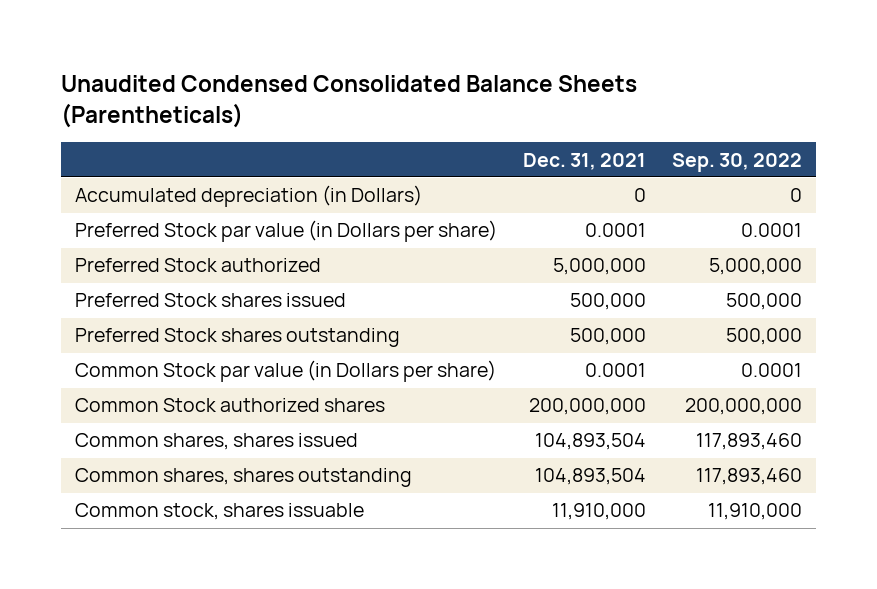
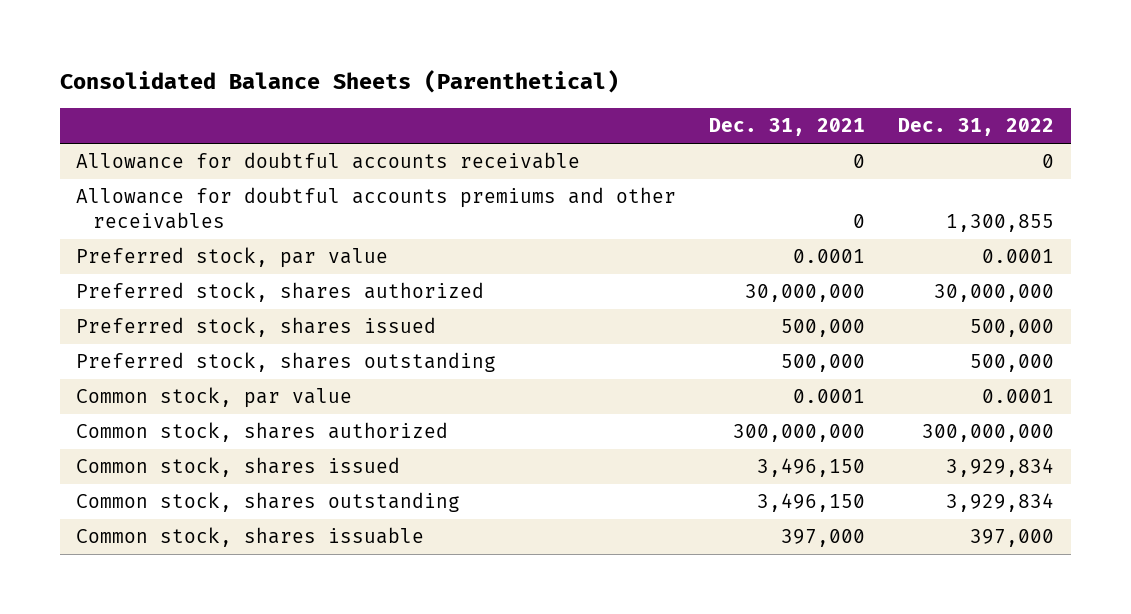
[61,74,638,128] Unaudited Condensed Consolidated Balance Sheets (Parentheticals) -> [59,70,619,94] Consolidated Balance Sheets (Parenthetical)
[672,152,803,172] Sep. 30, 2022 -> none
none -> [898,118,1055,137] Dec. 31, 2022
none -> [76,152,581,170] Allowance for doubtful accounts receivable
[74,185,422,208] Accumulated depreciation (in Dollars) -> [76,187,677,229] Allowance for doubtful accounts premiums and other receivables
[74,220,497,243] Preferred Stock par value (in Dollars per share) -> [76,247,389,269] Preferred stock, par value
[74,258,321,273] Preferred Stock authorized -> [76,282,485,303] Preferred stock, shares authorized
[553,258,647,276] 5,000,000 -> [745,284,866,303] 30,000,000
[74,293,346,308] Preferred Stock shares issued -> [76,317,437,338] Preferred stock, shares issued
[74,328,400,348] Preferred Stock shares outstanding -> [76,352,497,373] Preferred stock, shares outstanding
[74,360,496,383] Common Stock par value (in Dollars per share) -> [76,387,353,409] Common stock, par value
[74,398,385,413] Common Stock authorized shares -> [76,422,449,443] Common stock, shares authorized
[529,398,647,416] 200,000,000 -> [733,424,866,443] 300,000,000
[74,433,358,451] Common shares, shares issued -> [76,457,401,478] Common stock, shares issued
[535,433,647,451] 104,893,504 -> [757,458,866,478] 3,496,150
[74,468,412,488] Common shares, shares outstanding -> [76,492,461,513] Common stock, shares outstanding
[535,468,647,486] 104,893,504 -> [757,493,866,513] 3,496,150
[552,503,647,521] 11,910,000 -> [781,529,866,548] 397,000

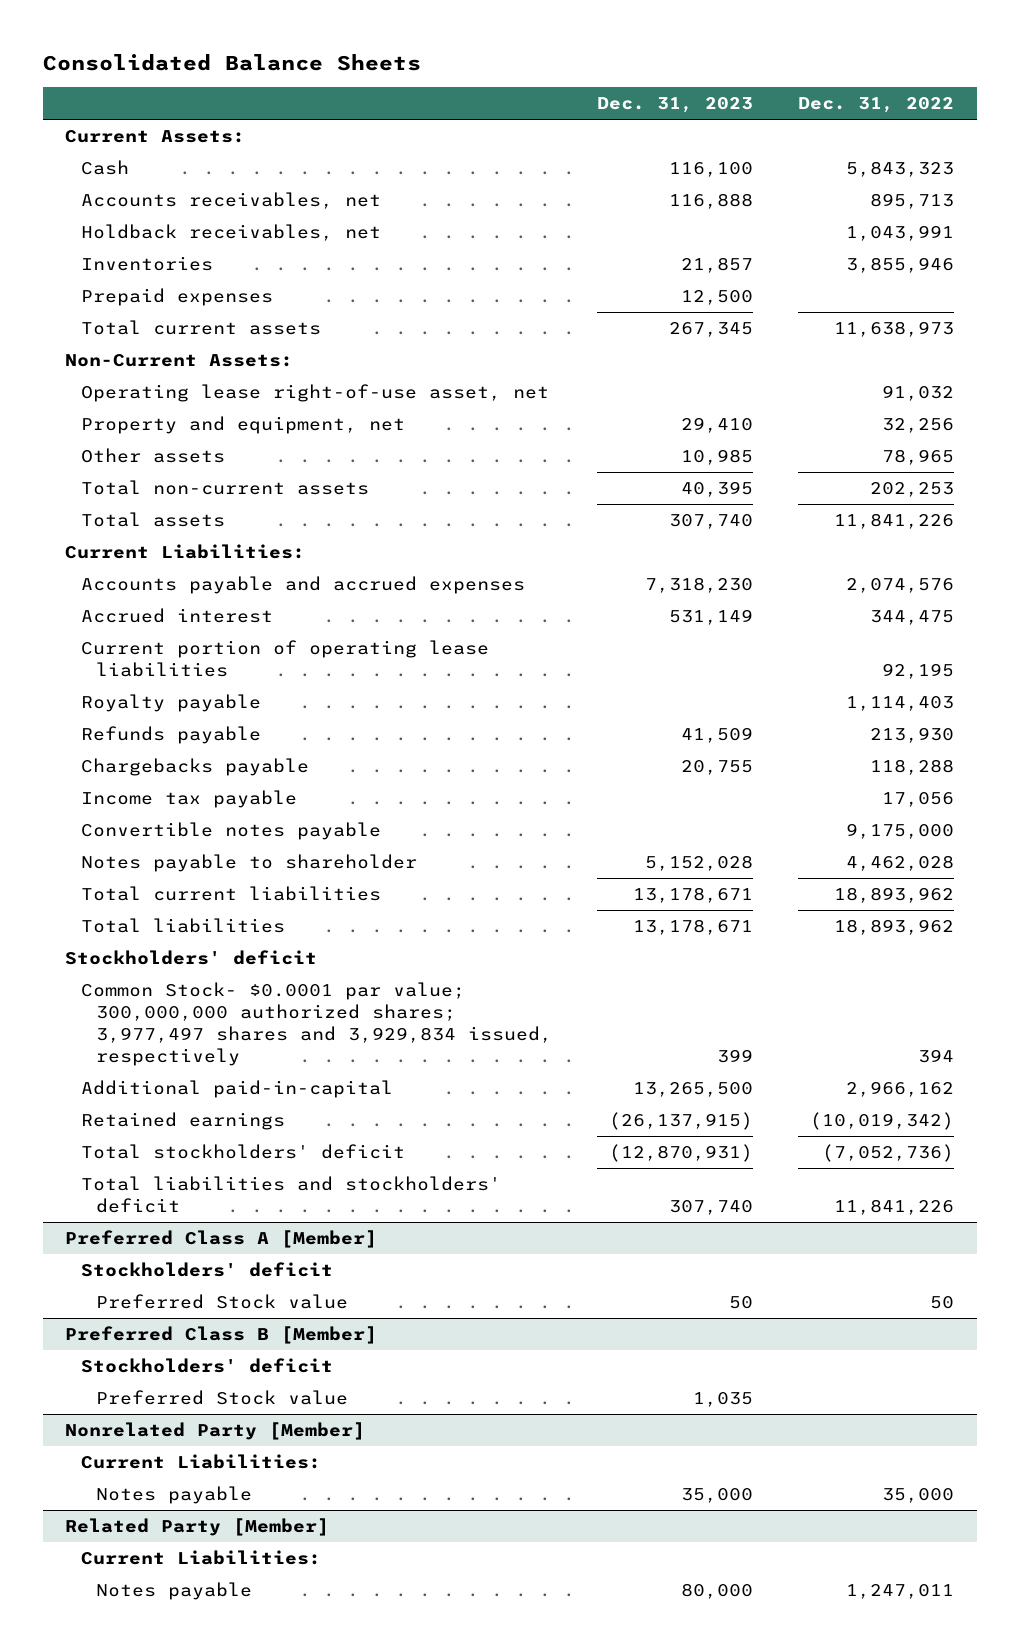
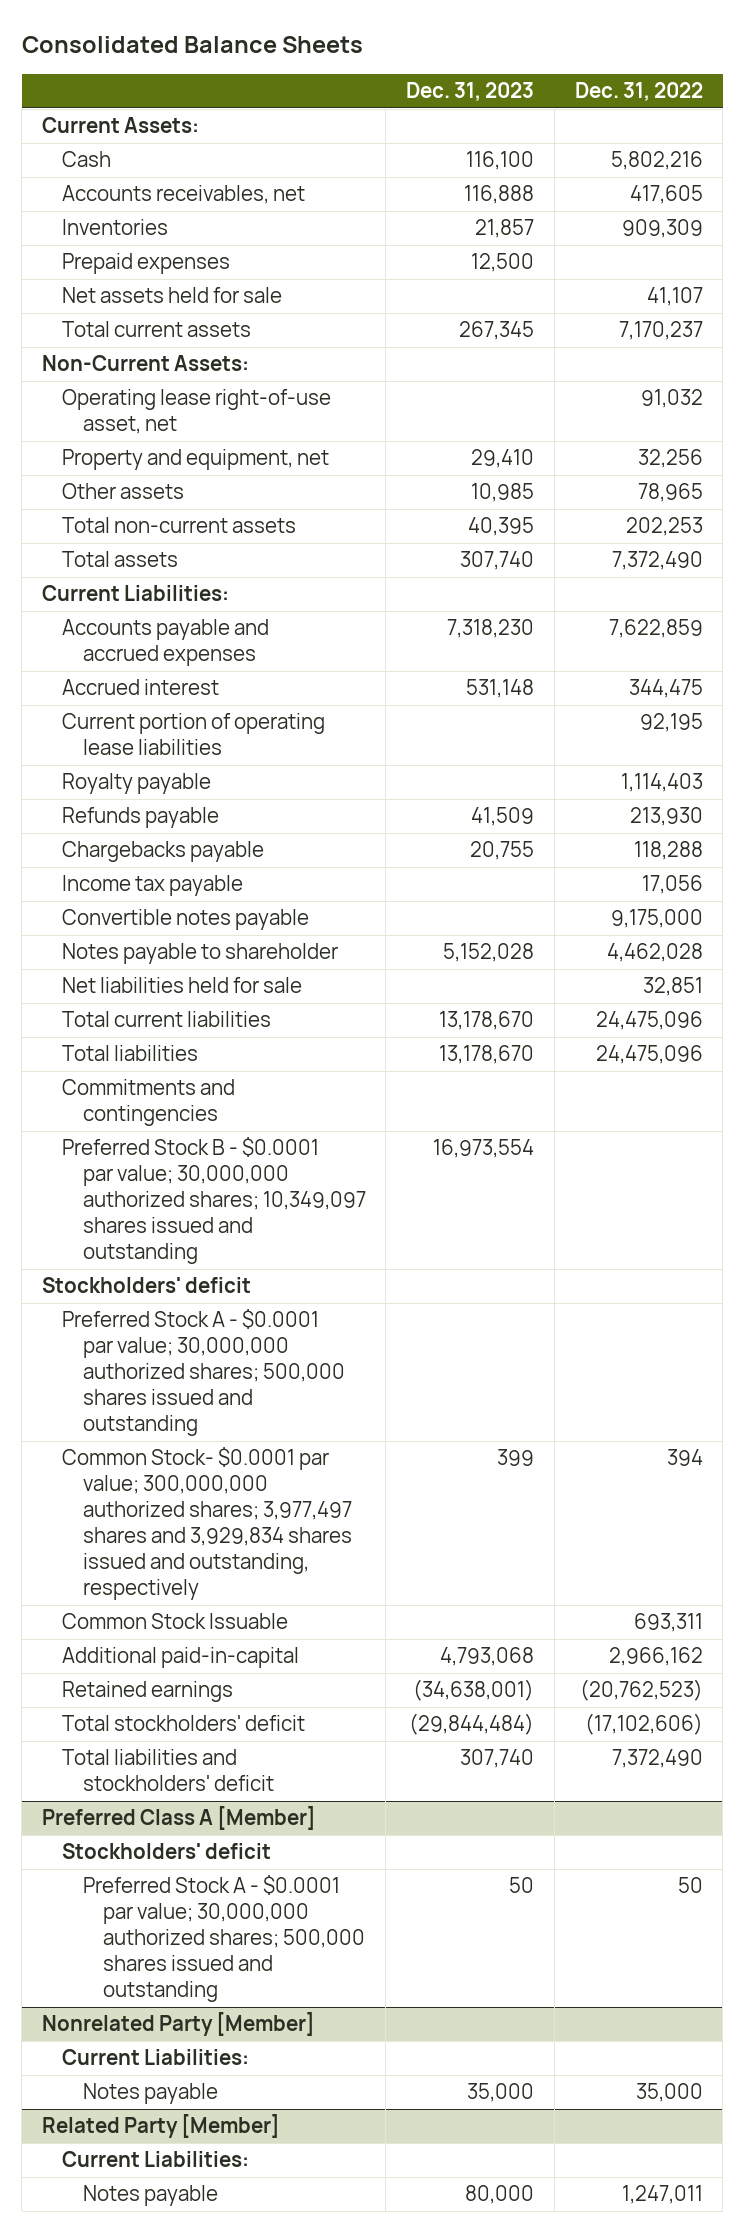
[80,224,381,242] Holdback receivables, net -> none
[846,161,955,178] 5,843,323 -> [610,151,703,171] 5,802,216
[870,193,955,210] 895,713 -> [629,185,703,205] 417,605
[846,257,955,274] 3,855,946 -> [621,219,703,239] 909,309
none -> [62,287,283,304] Net assets held for sale
[834,321,955,338] 11,638,973 -> [618,321,703,341] 7,170,237
[834,513,955,530] 11,841,226 -> [611,551,703,571] 7,372,490
[846,578,955,594] 2,074,576 -> [608,619,703,639] 7,622,859
[669,609,754,626] 531,149 -> [466,679,535,699] 531,148
none -> [62,977,303,994] Net liabilities held for sale
[633,887,754,904] 13,178,671 -> [439,1011,535,1031] 13,178,670
[834,887,955,904] 18,893,962 -> [595,1011,703,1031] 24,475,096
[633,919,754,936] 13,178,671 -> [439,1045,535,1065] 13,178,670
[834,919,955,936] 18,893,962 -> [595,1045,703,1065] 24,475,096
none -> [62,1079,236,1127] Commitments and contingencies
none -> [62,1137,366,1265] Preferred Stock B - $0.0001 par value; 30,000,000 authorized shares; 10,349,097 shares issued and outstanding
none -> [62,1309,345,1437] Preferred Stock A - $0.0001 par value; 30,000,000 authorized shares; 500,000 shares issued and outstanding
[80,982,553,1067] Common Stock- $0.0001 par value; 300,000,000 authorized shares; 3,977,497 shares and 3,929,834 issued, respectively -> [62,1447,352,1601] Common Stock- $0.0001 par value; 300,000,000 authorized shares; 3,977,497 shares and 3,929,834 shares issued and outstanding, respectively
none -> [62,1613,289,1630] Common Stock Issuable
[633,1082,754,1098] 13,265,500 -> [440,1647,535,1667] 4,793,068
[609,1112,754,1131] (26,137,915) -> [413,1679,535,1702] (34,638,001)
[810,1112,955,1131] (10,019,342) -> [579,1679,703,1702] (20,762,523)
[609,1144,754,1163] (12,870,931) -> [409,1713,535,1736] (29,844,484)
[822,1144,955,1163] (7,052,736) -> [584,1713,703,1736] (17,102,606)
[834,1199,955,1216] 11,841,226 -> [611,1749,703,1769] 7,372,490
[65,1326,378,1345] Preferred Class B [Member] -> none
[80,1358,333,1374] Stockholders' deficit -> none
[96,1390,349,1406] Preferred Stock value -> none
[96,1294,349,1310] Preferred Stock value -> [82,1875,365,2003] Preferred Stock A - $0.0001 par value; 30,000,000 authorized shares; 500,000 shares issued and outstanding

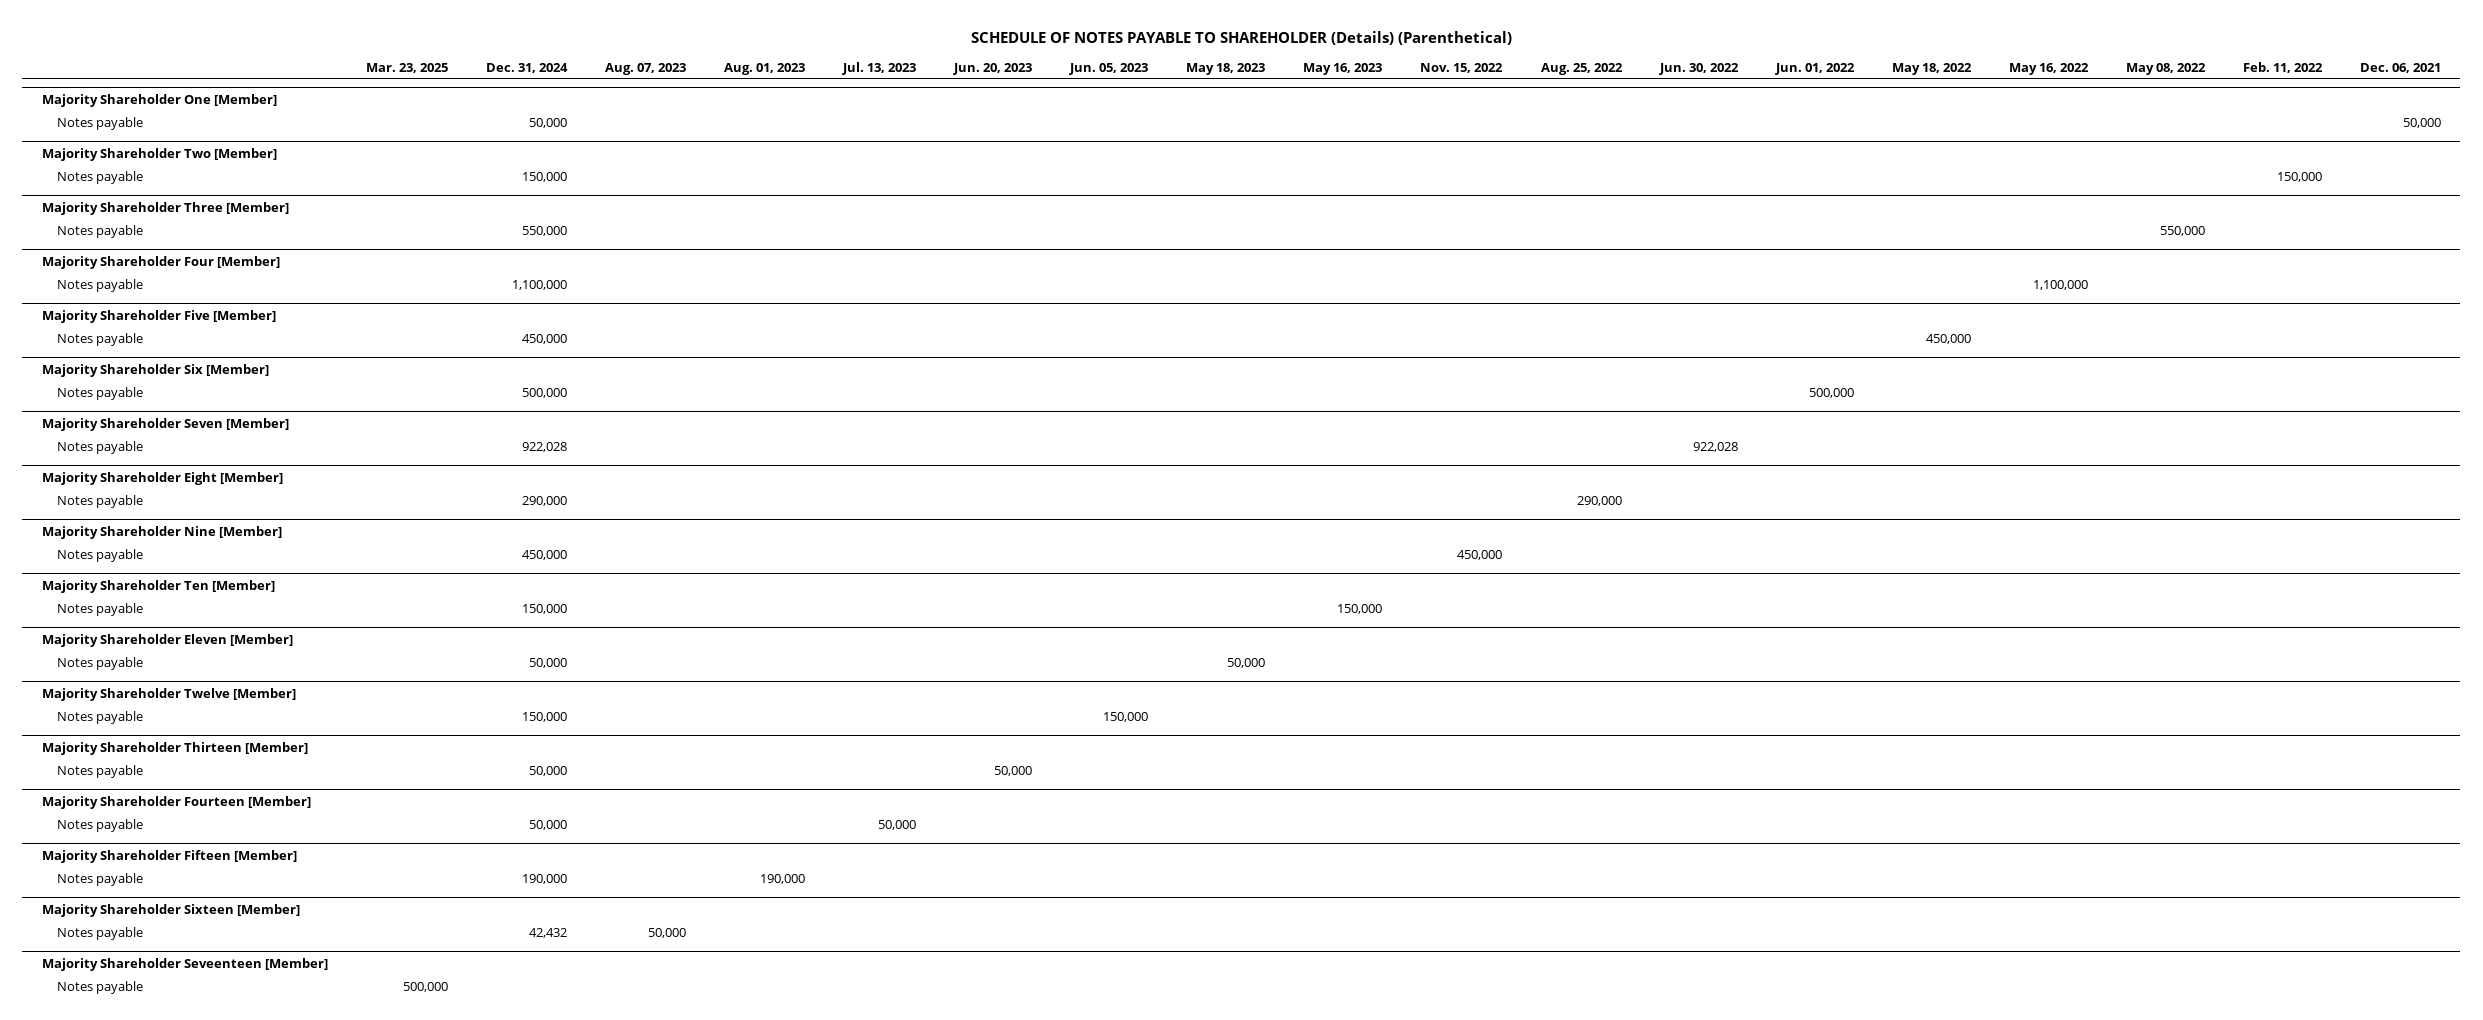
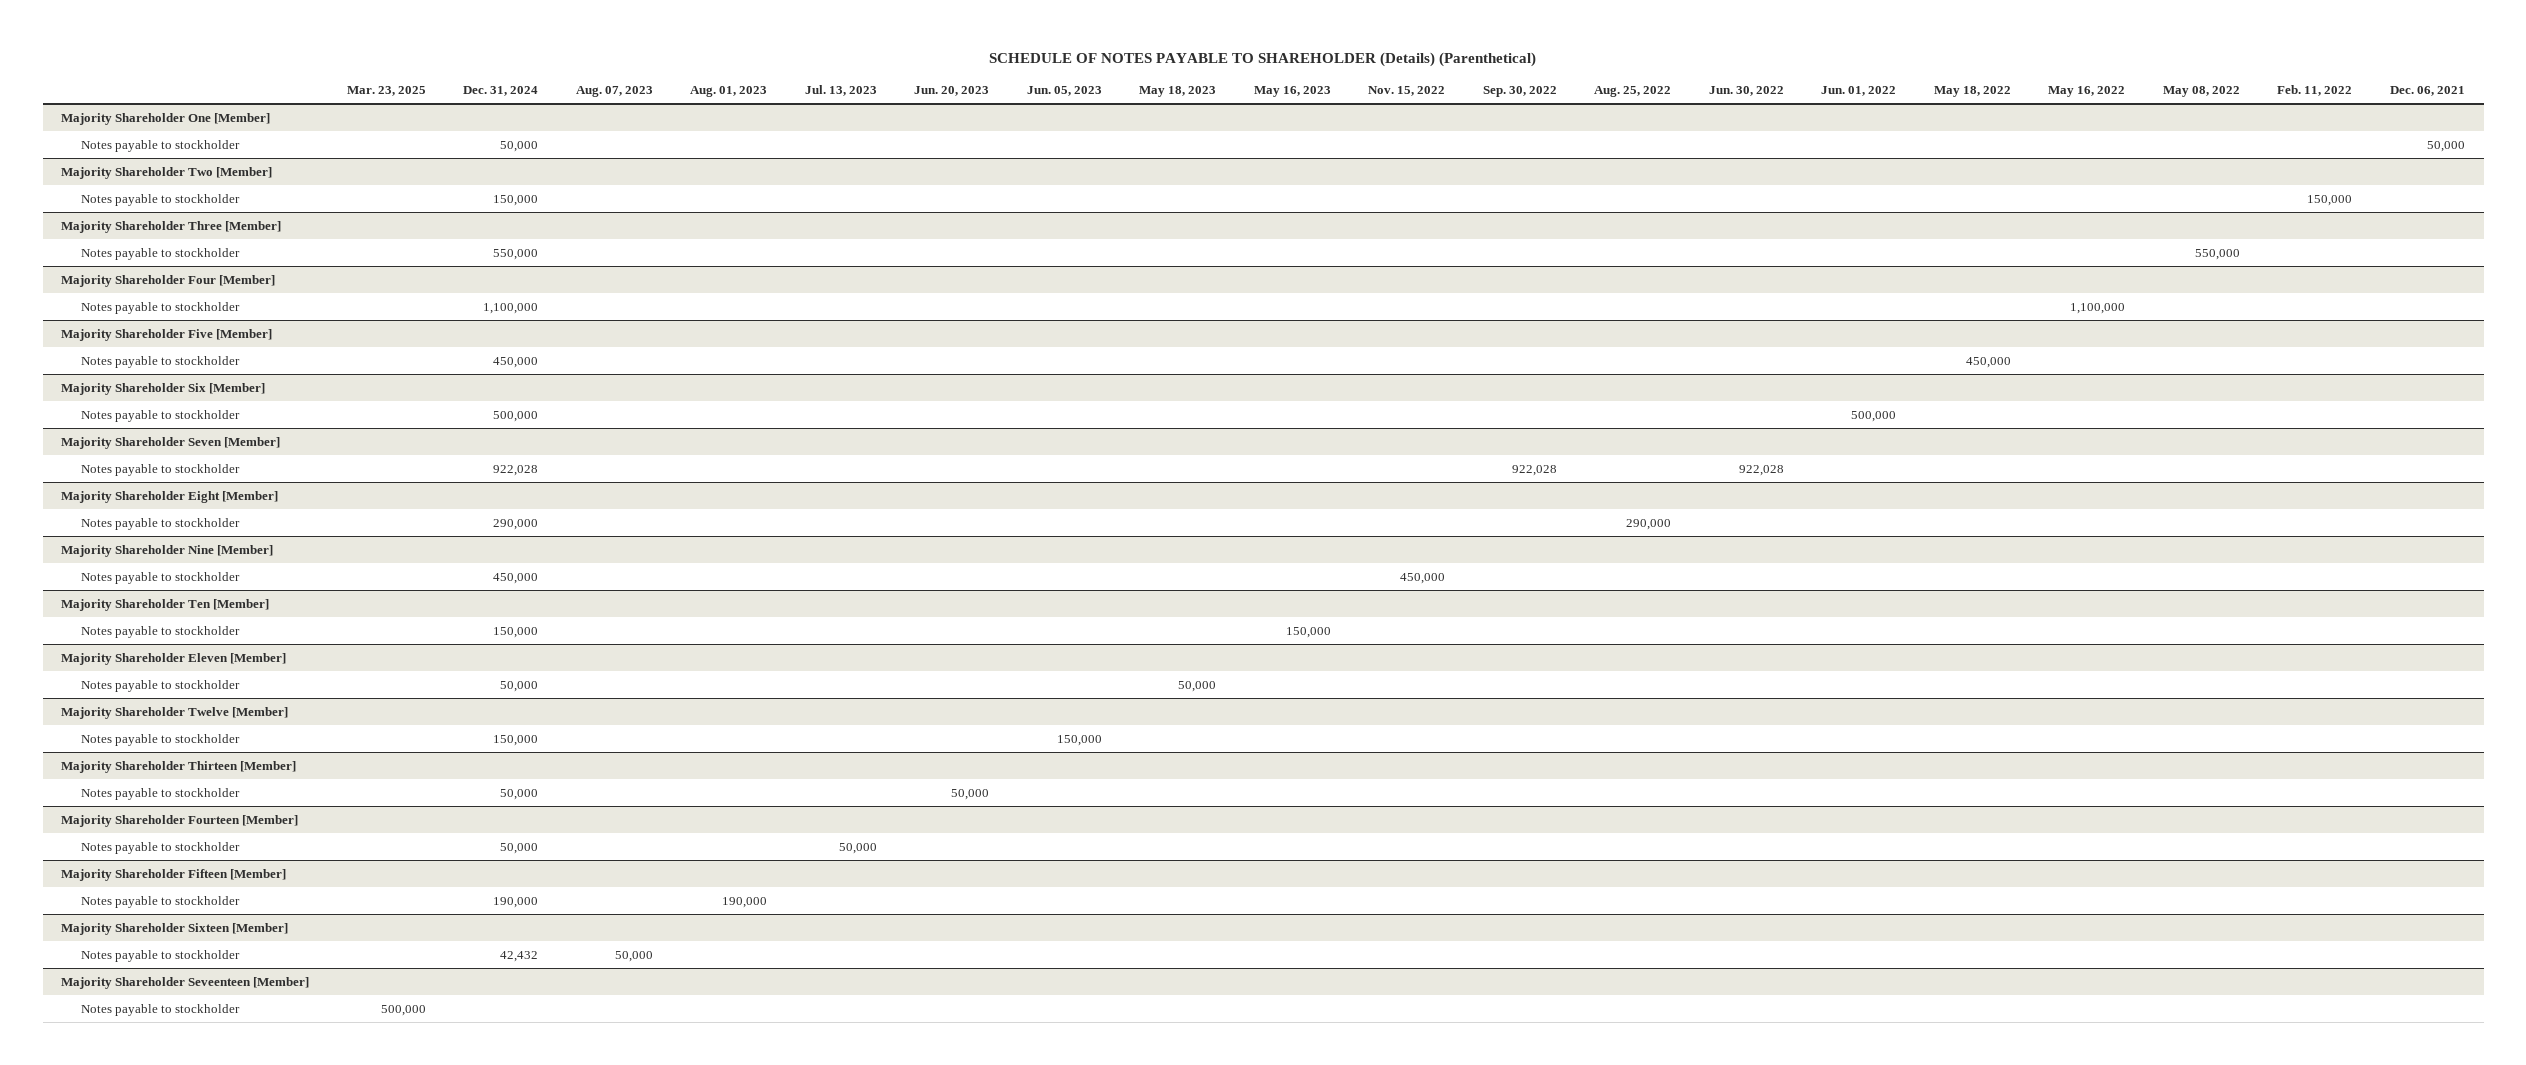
none -> [1482,86,1557,98] Sep. 30, 2022
[56,117,143,131] Notes payable -> [80,139,240,152] Notes payable to stockholder
[56,171,143,185] Notes payable -> [80,193,240,206] Notes payable to stockholder
[56,225,143,239] Notes payable -> [80,247,240,260] Notes payable to stockholder
[56,279,143,293] Notes payable -> [80,301,240,314] Notes payable to stockholder
[56,333,143,347] Notes payable -> [80,355,240,368] Notes payable to stockholder
[56,387,143,401] Notes payable -> [80,409,240,422] Notes payable to stockholder
[56,441,143,455] Notes payable -> [80,463,240,476] Notes payable to stockholder
[56,495,143,509] Notes payable -> [80,517,240,530] Notes payable to stockholder
[56,549,143,563] Notes payable -> [80,571,240,584] Notes payable to stockholder
[56,603,143,617] Notes payable -> [80,625,240,638] Notes payable to stockholder
[56,657,143,671] Notes payable -> [80,679,240,692] Notes payable to stockholder
[56,711,143,725] Notes payable -> [80,733,240,746] Notes payable to stockholder
[56,765,143,779] Notes payable -> [80,787,240,800] Notes payable to stockholder
[56,819,143,833] Notes payable -> [80,841,240,854] Notes payable to stockholder
[56,873,143,887] Notes payable -> [80,895,240,908] Notes payable to stockholder
[56,927,143,941] Notes payable -> [80,949,240,962] Notes payable to stockholder
[56,981,143,995] Notes payable -> [80,1003,240,1016] Notes payable to stockholder

